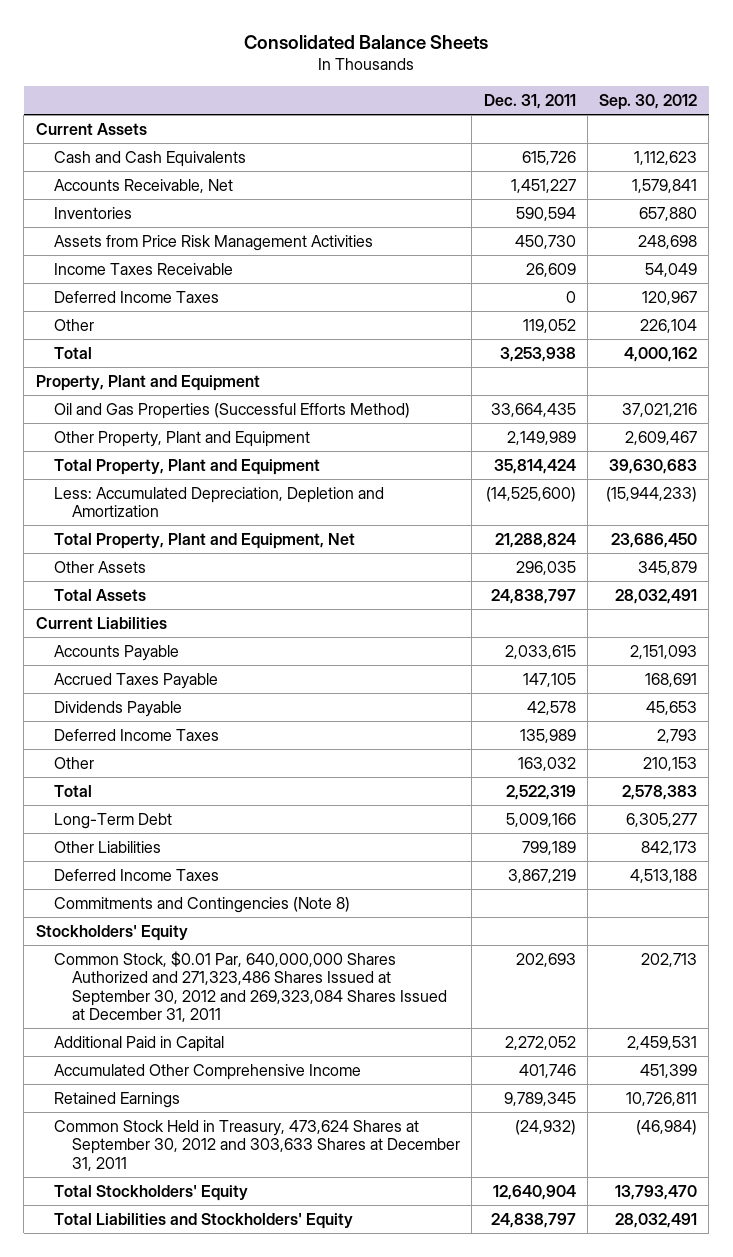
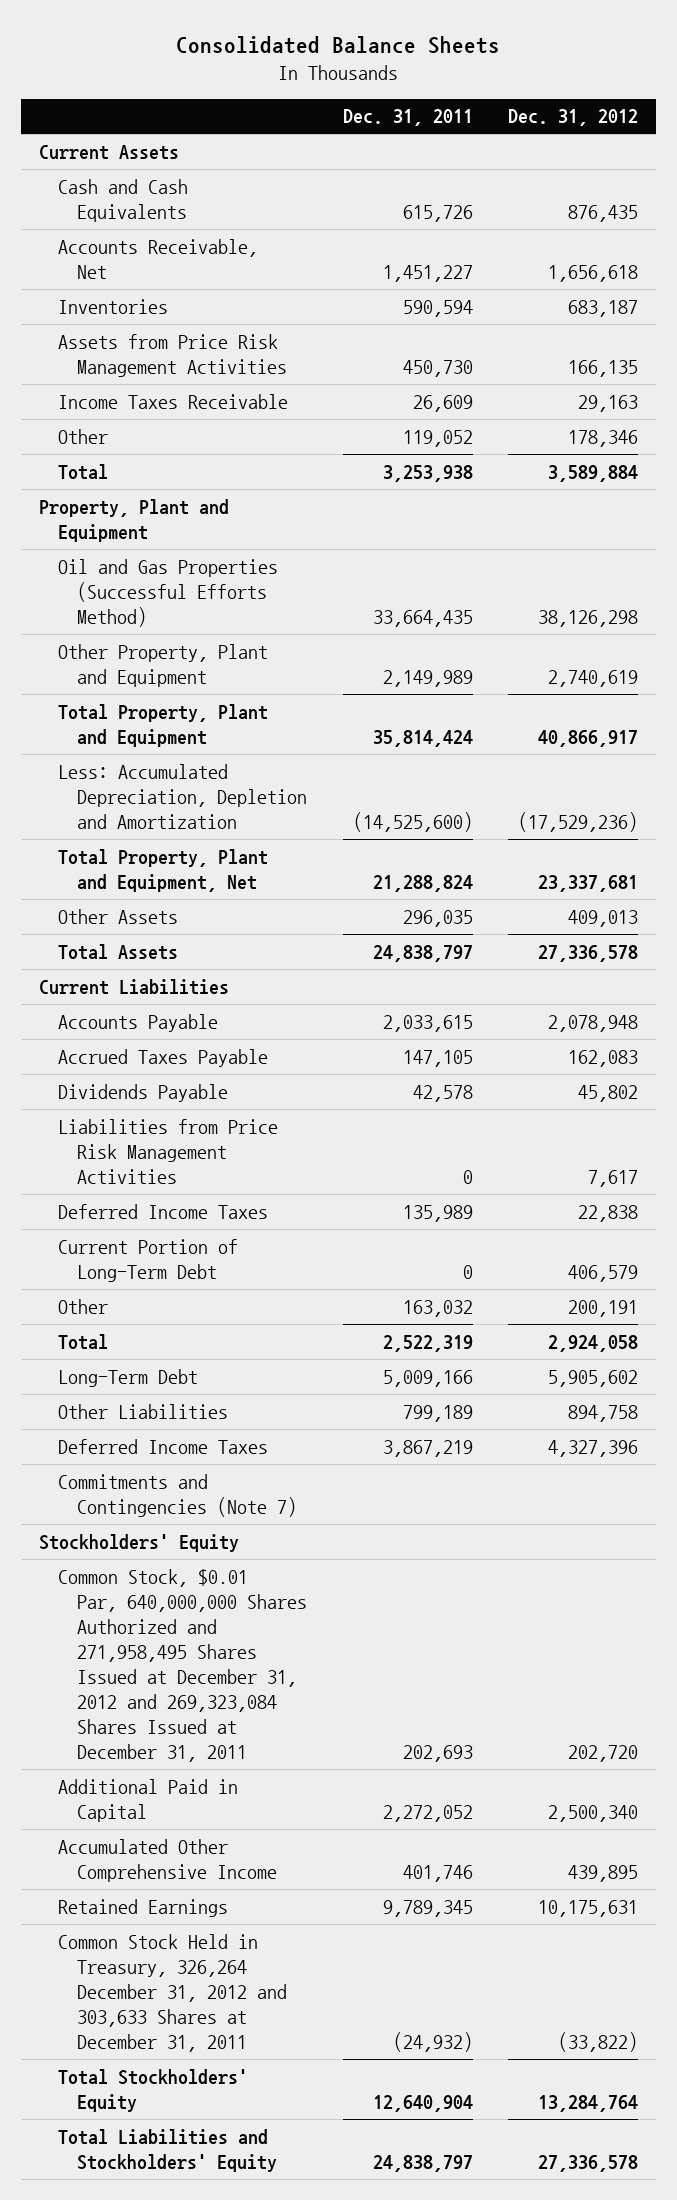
[599,94,698,111] Sep. 30, 2012 -> none
none -> [508,109,639,127] Dec. 31, 2012
[53,290,219,303] Deferred Income Taxes -> none
none -> [57,1118,278,1184] Liabilities from Price Risk Management Activities
none -> [57,1238,238,1282] Current Portion of Long-Term Debt
[53,896,350,913] Commitments and Contingencies (Note 8) -> [57,1473,298,1517] Commitments and Contingencies (Note 7)
[53,950,448,1023] Common Stock, $0.01 Par, 640,000,000 Shares Authorized and 271,323,486 Shares Issued at September 30, 2012 and 269,323,084 Shares Issued at December 31, 2011 -> [57,1568,308,1762] Common Stock, $0.01 Par, 640,000,000 Shares Authorized and 271,958,495 Shares Issued at December 31, 2012 and 269,323,084 Shares Issued at December 31, 2011
[53,1119,461,1171] Common Stock Held in Treasury, 473,624 Shares at September 30, 2012 and 303,633 Shares at December 31, 2011 -> [57,1933,288,2052] Common Stock Held in Treasury, 326,264 December 31, 2012 and 303,633 Shares at December 31, 2011

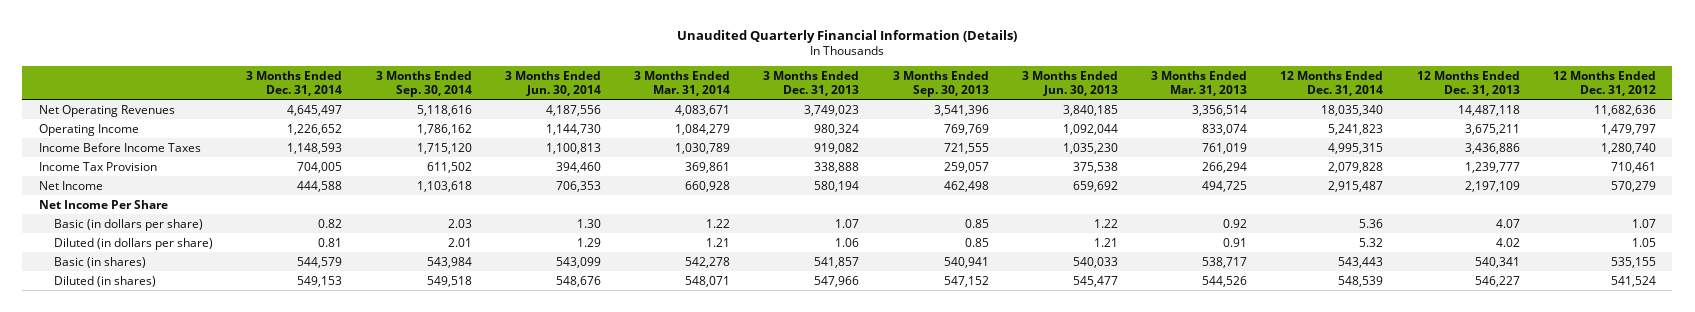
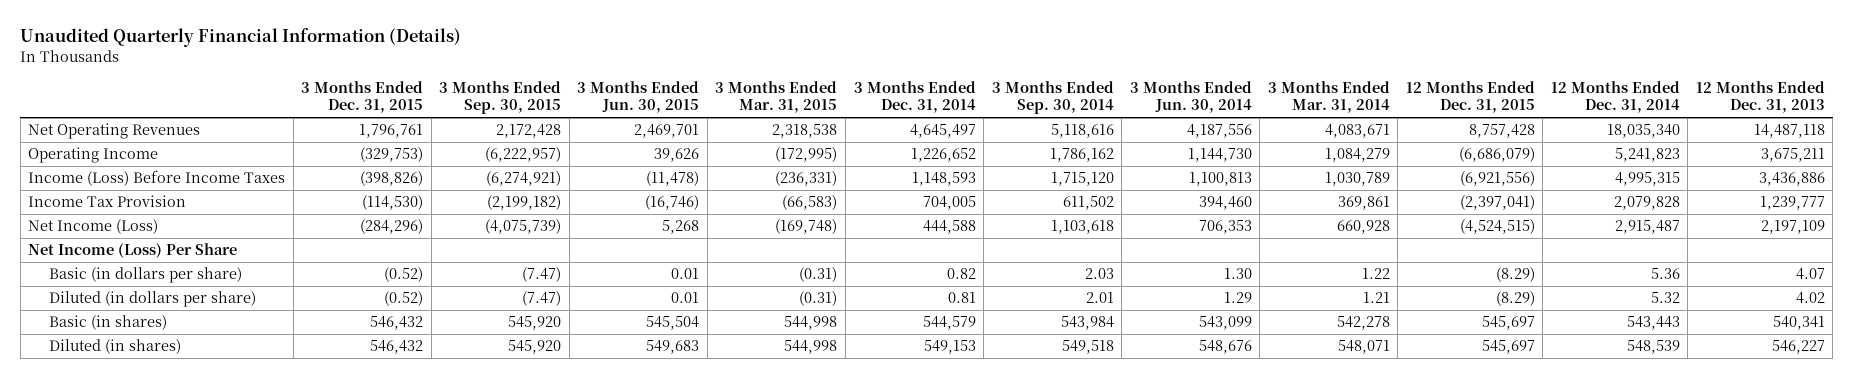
[763,71,860,96] 3 Months Ended Dec. 31, 2013 -> none
[892,71,989,97] 3 Months Ended Sep. 30, 2013 -> none
[1021,71,1118,96] 3 Months Ended Jun. 30, 2013 -> none
[1151,71,1248,96] 3 Months Ended Mar. 31, 2013 -> none
[1552,71,1656,96] 12 Months Ended Dec. 31, 2012 -> none
none -> [301,81,424,114] 3 Months Ended Dec. 31, 2015
none -> [439,81,562,115] 3 Months Ended Sep. 30, 2015
none -> [577,81,700,114] 3 Months Ended Jun. 30, 2015
none -> [715,81,838,114] 3 Months Ended Mar. 31, 2015
none -> [1405,81,1535,114] 12 Months Ended Dec. 31, 2015
[38,142,201,152] Income Before Income Taxes -> [28,170,286,187] Income (Loss) Before Income Taxes
[38,180,103,190] Net Income -> [28,219,159,235] Net Income (Loss)
[38,199,168,209] Net Income Per Share -> [28,243,238,259] Net Income (Loss) Per Share

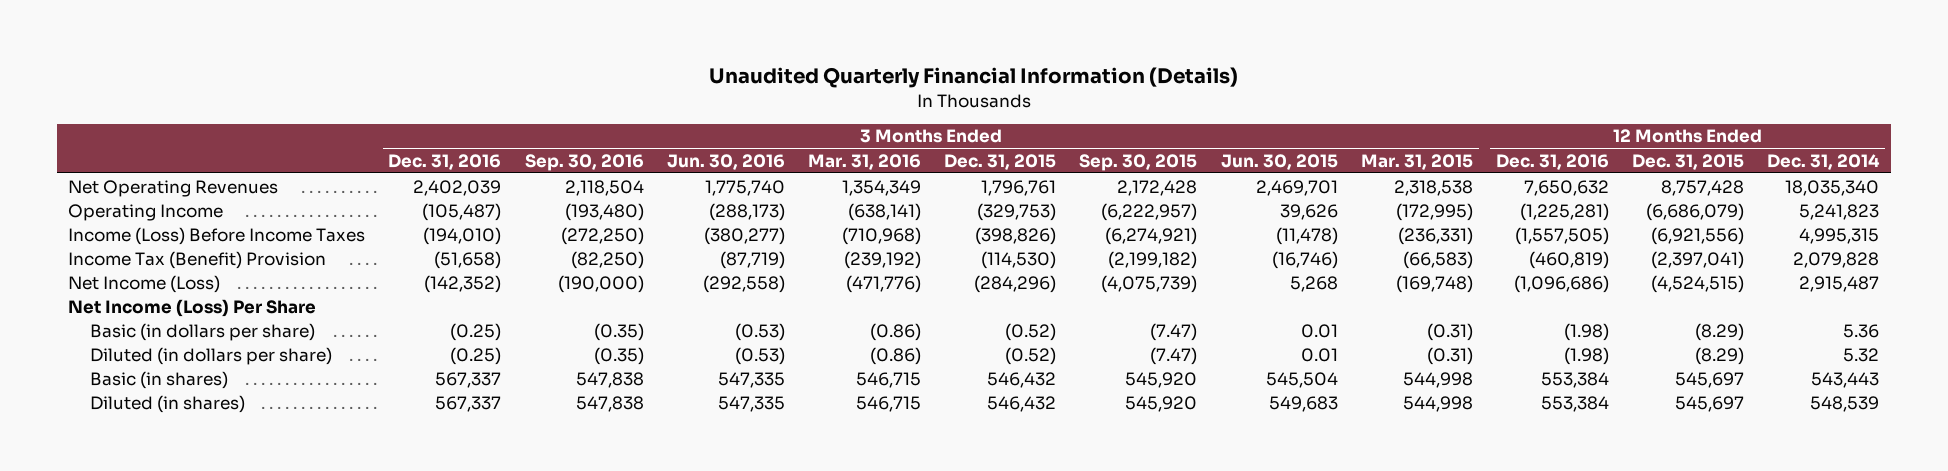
[853,81,976,114] 3 Months Ended Dec. 31, 2014 -> none
[991,81,1114,115] 3 Months Ended Sep. 30, 2014 -> none
[1129,81,1252,114] 3 Months Ended Jun. 30, 2014 -> none
[1267,81,1390,114] 3 Months Ended Mar. 31, 2014 -> none
[1695,81,1825,114] 12 Months Ended Dec. 31, 2013 -> none
none -> [388,153,502,170] Dec. 31, 2016
none -> [524,153,644,171] Sep. 30, 2016
none -> [666,153,785,170] Jun. 30, 2016
none -> [807,153,921,170] Mar. 31, 2016
none -> [1496,153,1610,170] Dec. 31, 2016
[28,195,187,208] Income Tax Provision -> [68,250,327,269] Income Tax (Benefit) Provision

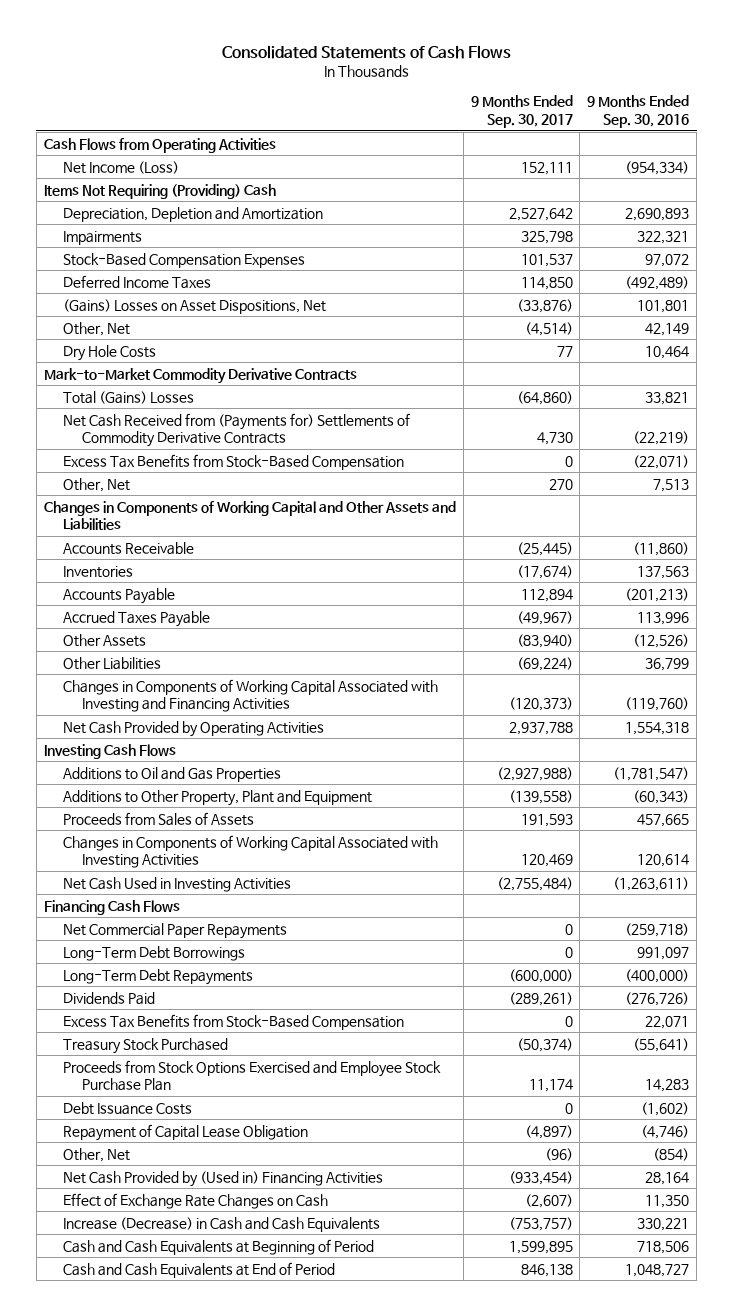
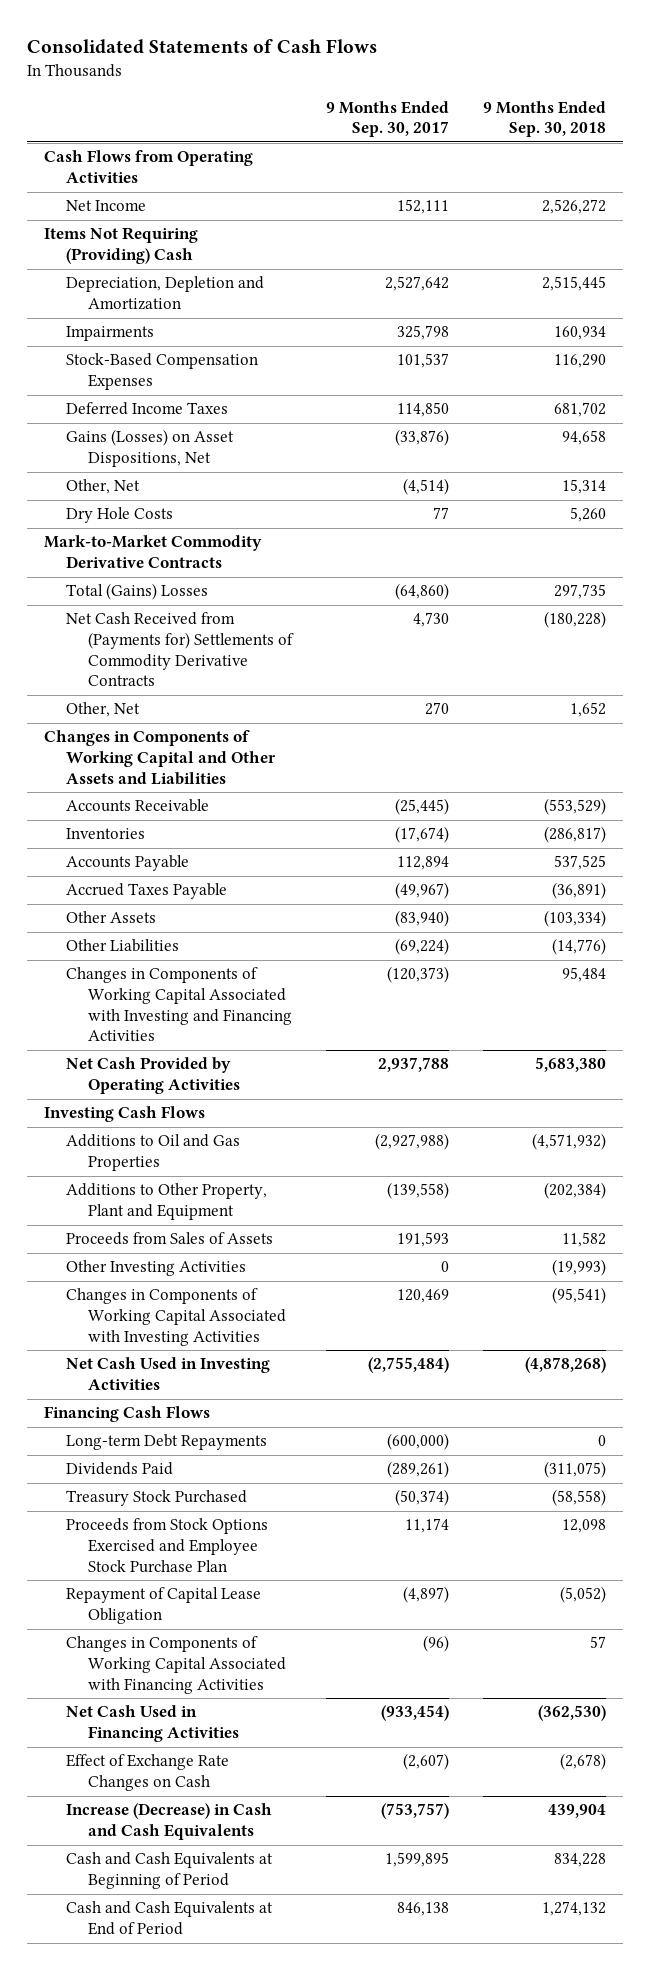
[587,95,690,129] 9 Months Ended Sep. 30, 2016 -> none
none -> [483,100,607,138] 9 Months Ended Sep. 30, 2018
[62,160,179,174] Net Income (Loss) -> [66,200,147,212] Net Income
[62,298,326,314] (Gains) Losses on Asset Dispositions, Net -> [66,429,235,468] Gains (Losses) on Asset Dispositions, Net
[62,453,404,470] Excess Tax Benefits from Stock-Based Compensation -> none
none -> [66,1260,247,1277] Other Investing Activities
[62,922,287,939] Net Commercial Paper Repayments -> none
[62,945,245,961] Long-Term Debt Borrowings -> none
[62,968,253,985] Long-Term Debt Repayments -> [66,1434,268,1451] Long-term Debt Repayments
[62,1013,404,1030] Excess Tax Benefits from Stock-Based Compensation -> none
[62,1101,192,1115] Debt Issuance Costs -> none
[62,1147,130,1162] Other, Net -> none
none -> [66,1636,287,1694] Changes in Components of Working Capital Associated with Financing Activities
[62,1170,383,1187] Net Cash Provided by (Used in) Financing Activities -> [66,1705,240,1743] Net Cash Used in Financing Activities

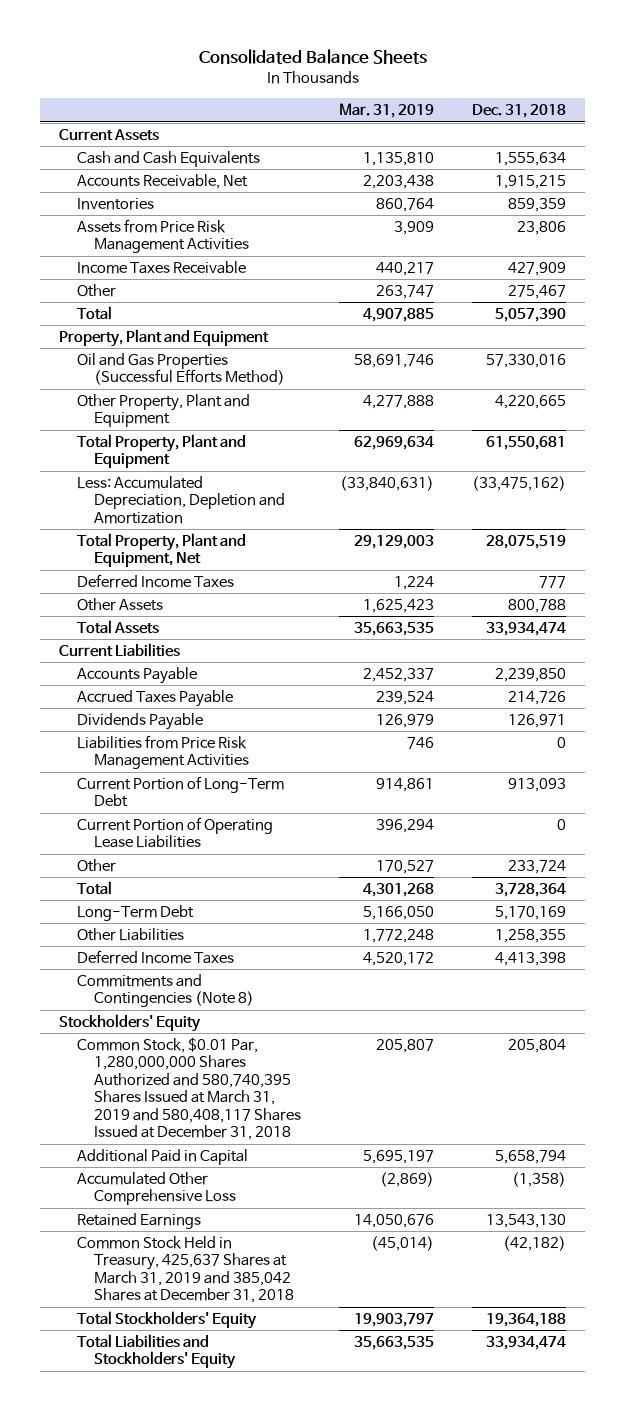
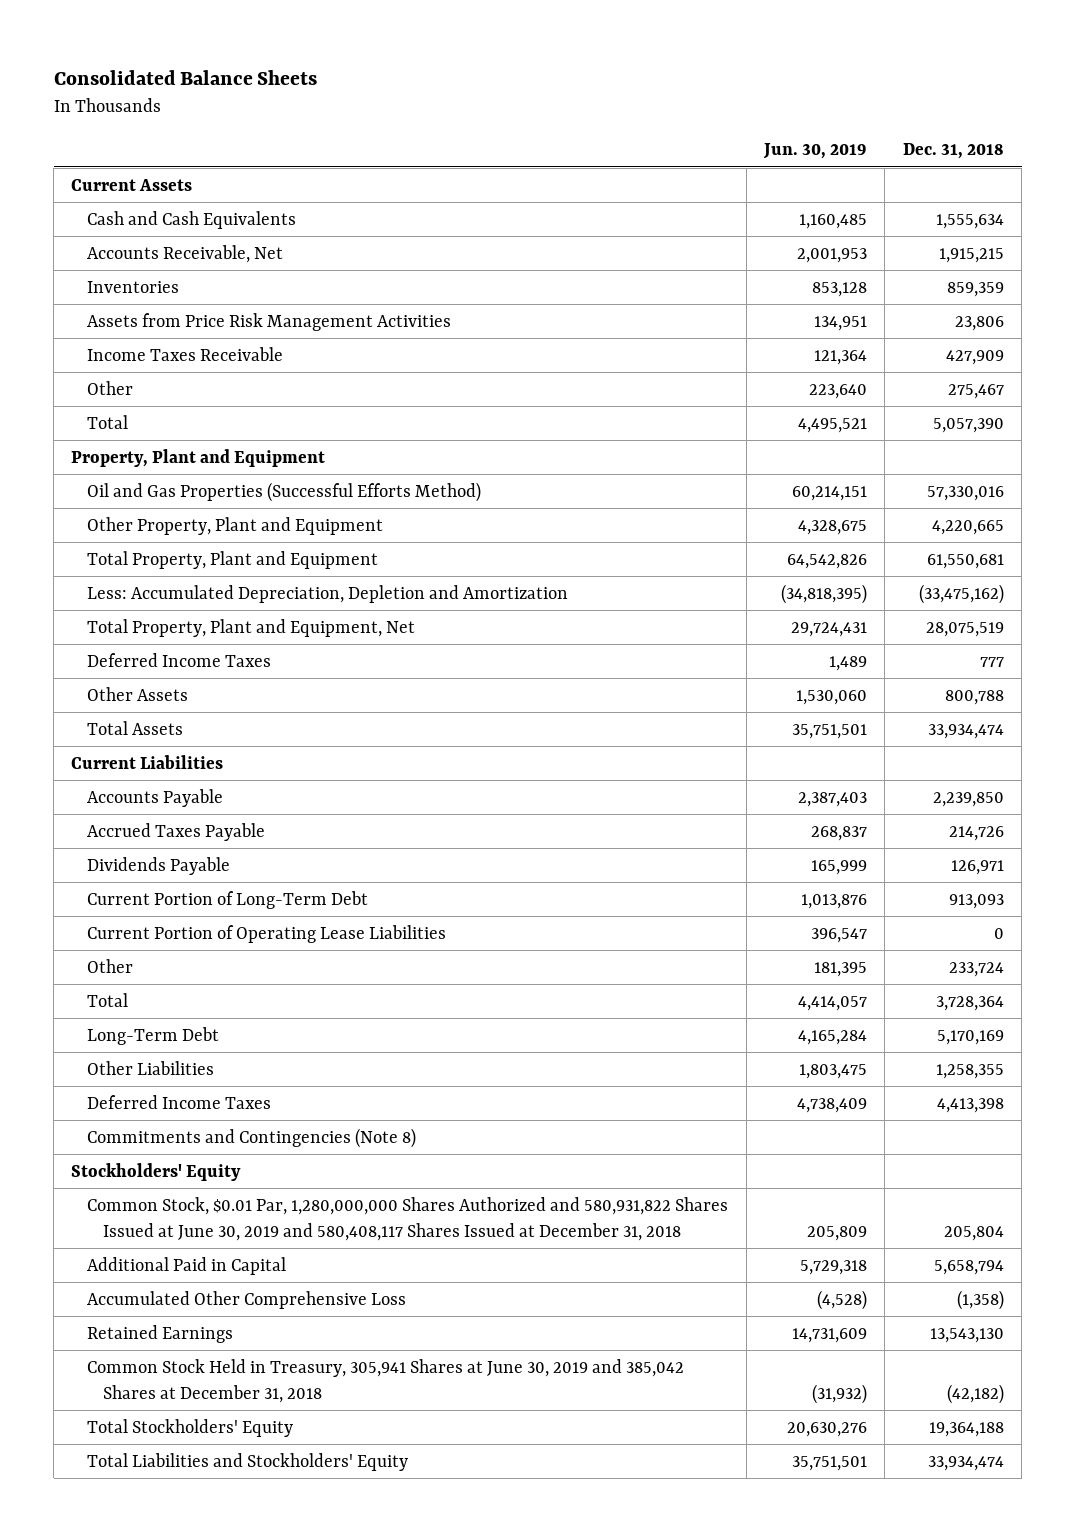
[338,103,434,119] Mar. 31, 2019 -> none
none -> [762,143,867,160] Jun. 30, 2019
[76,734,249,770] Liabilities from Price Risk Management Activities -> none
[76,1036,301,1141] Common Stock, $0.01 Par, 1,280,000,000 Shares Authorized and 580,740,395 Shares Issued at March 31, 2019 and 580,408,117 Shares Issued at December 31, 2018 -> [87,1196,729,1241] Common Stock, $0.01 Par, 1,280,000,000 Shares Authorized and 580,931,822 Shares Issued at June 30, 2019 and 580,408,117 Shares Issued at December 31, 2018
[76,1235,294,1304] Common Stock Held in Treasury, 425,637 Shares at March 31, 2019 and 385,042 Shares at December 31, 2018 -> [87,1358,685,1403] Common Stock Held in Treasury, 305,941 Shares at June 30, 2019 and 385,042 Shares at December 31, 2018

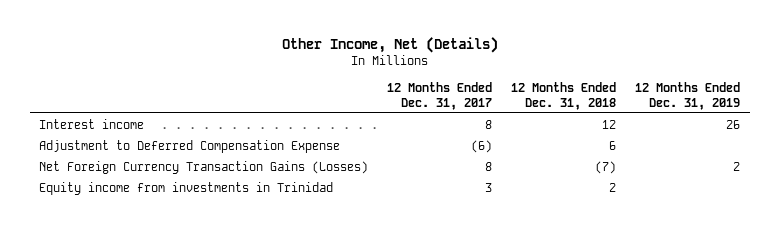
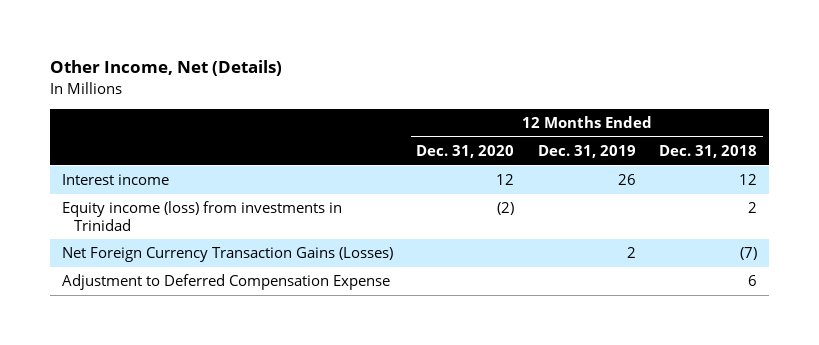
[387,82,493,110] 12 Months Ended Dec. 31, 2017 -> none
none -> [416,144,515,158] Dec. 31, 2020
none -> [61,201,342,231] Equity income (loss) from investments in Trinidad
[39,181,334,195] Equity income from investments in Trinidad -> none
[39,139,341,153] Adjustment to Deferred Compensation Expense -> [61,274,390,291] Adjustment to Deferred Compensation Expense

